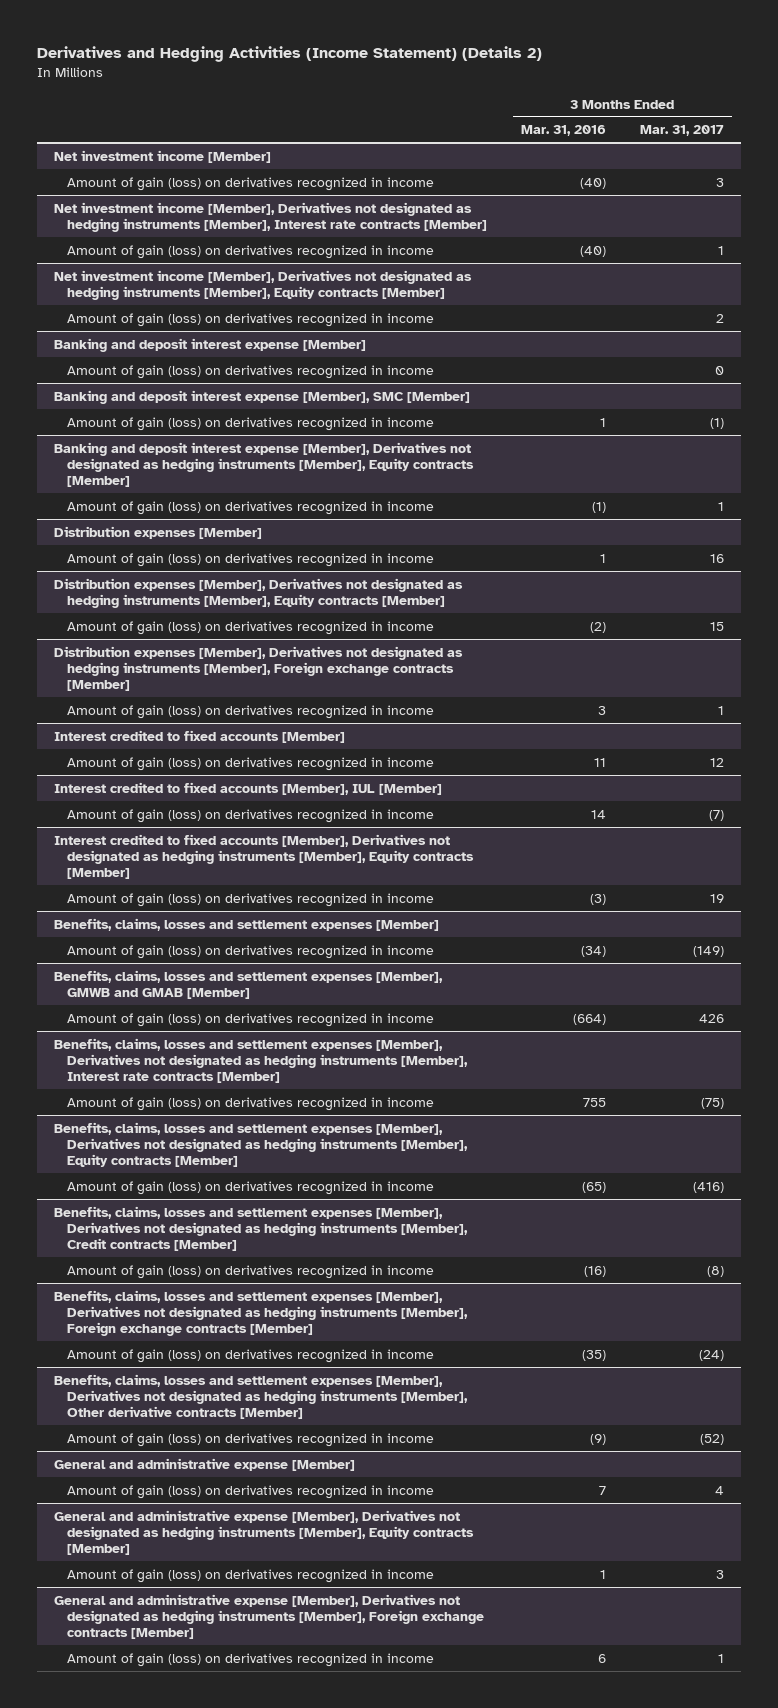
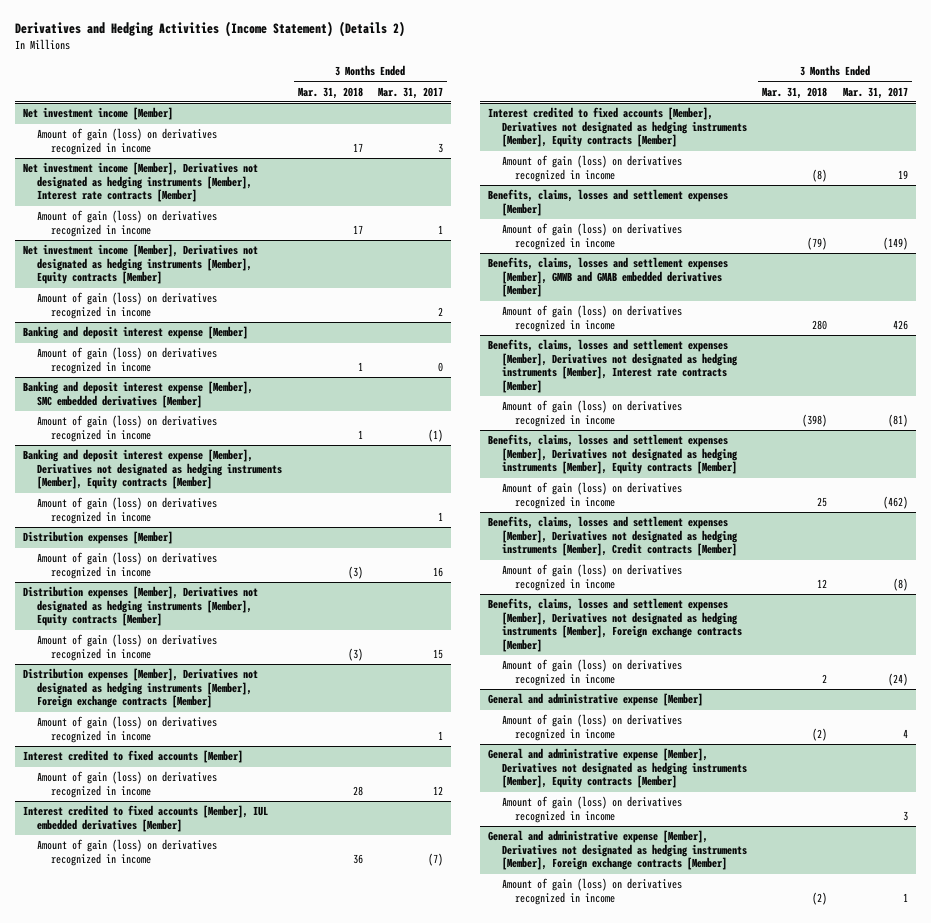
[521,125,607,137] Mar. 31, 2016 -> none
none -> [297,86,363,99] Mar. 31, 2018
[53,389,470,404] Banking and deposit interest expense [Member], SMC [Member] -> [23,381,254,408] Banking and deposit interest expense [Member], SMC embedded derivatives [Member]
[53,781,442,795] Interest credited to fixed accounts [Member], IUL [Member] -> [23,805,269,832] Interest credited to fixed accounts [Member], IUL embedded derivatives [Member]
[53,969,443,999] Benefits, claims, losses and settlement expenses [Member], GMWB and GMAB [Member] -> [487,257,728,298] Benefits, claims, losses and settlement expenses [Member], GMWB and GMAB embedded derivatives [Member]
[700,1097,724,1109] (75) -> [887,413,908,427] (81)
[692,1181,724,1193] (416) -> [882,495,908,509] (462)
[53,1373,469,1420] Benefits, claims, losses and settlement expenses [Member], Derivatives not designated as hedging instruments [Member], Other derivative contracts [Member] -> none
[67,1432,435,1447] Amount of gain (loss) on derivatives recognized in income -> none

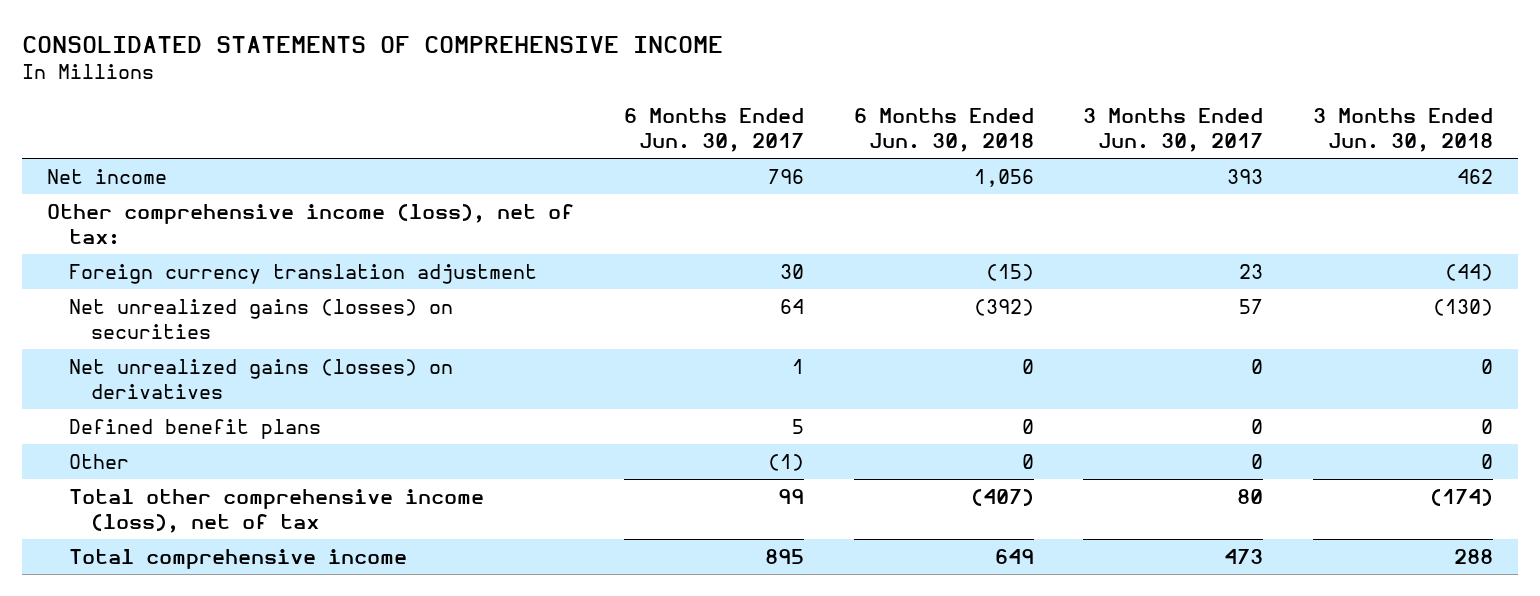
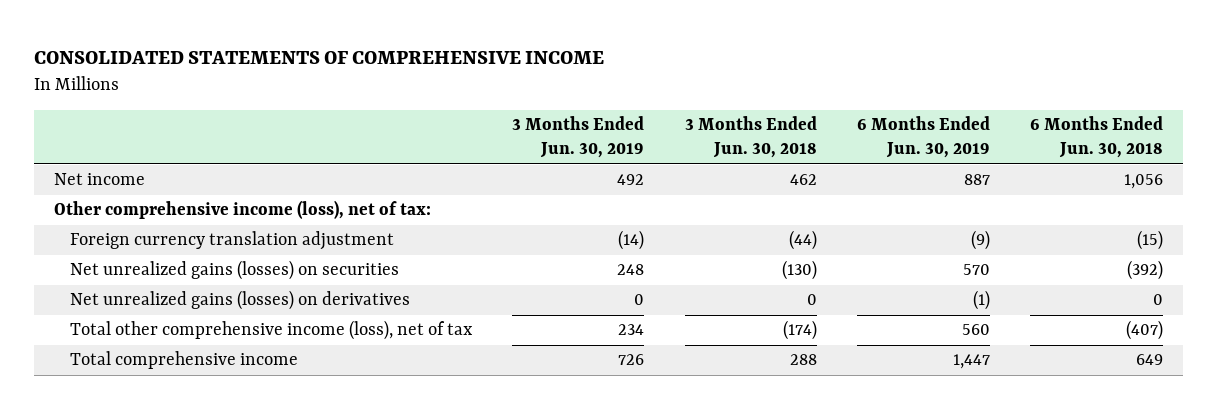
[623,108,804,153] 6 Months Ended Jun. 30, 2017 -> none
[1083,108,1264,153] 3 Months Ended Jun. 30, 2017 -> none
none -> [512,116,645,159] 3 Months Ended Jun. 30, 2019
none -> [856,116,990,159] 6 Months Ended Jun. 30, 2019
[69,418,322,439] Defined benefit plans -> none
[69,453,130,469] Other -> none

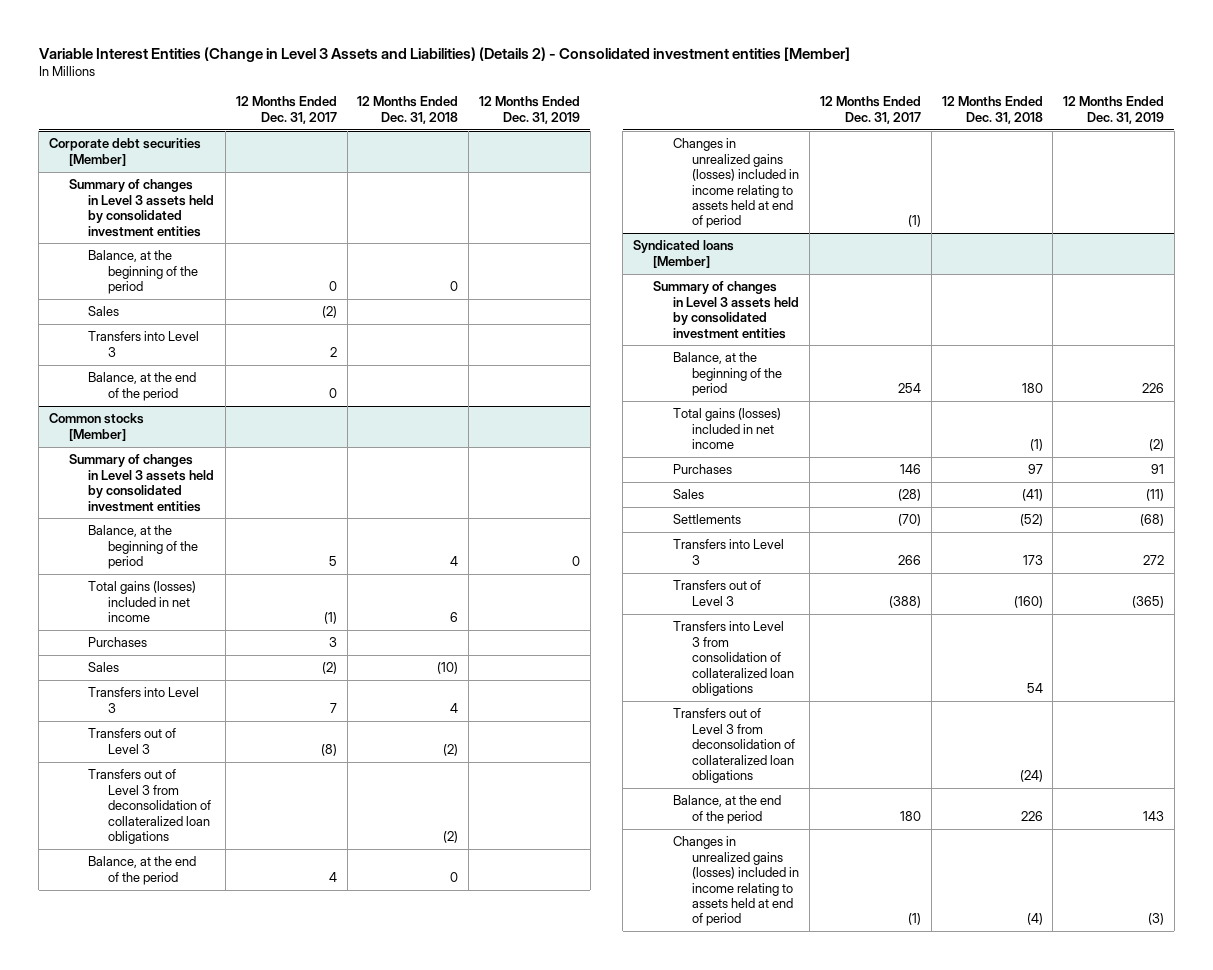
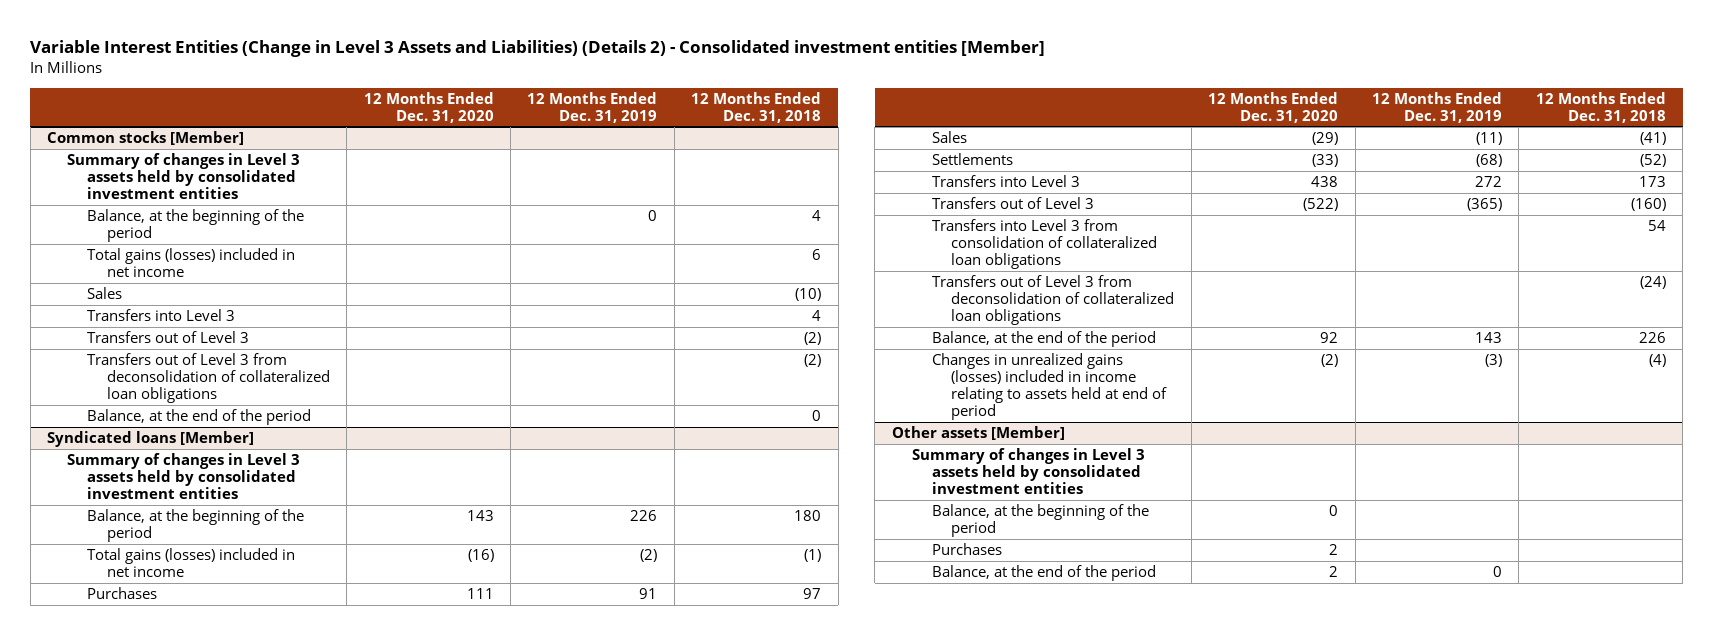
[235,96,337,124] 12 Months Ended Dec. 31, 2017 -> none
none -> [363,91,494,123] 12 Months Ended Dec. 31, 2020
[48,138,201,166] Corporate debt securities [Member] -> none
[68,179,215,237] Summary of changes in Level 3 assets held by consolidated investment entities -> none
[88,250,199,295] Balance, at the beginning of the period -> none
[88,306,120,317] Sales -> none
[88,331,200,357] Transfers into Level 3 -> none
[88,372,197,401] Balance, at the end of the period -> none
[88,637,148,648] Purchases -> none
[672,138,800,229] Changes in unrealized gains (losses) included in income relating to assets held at end of period -> none
none -> [891,426,1065,441] Other assets [Member]
none -> [911,448,1145,495] Summary of changes in Level 3 assets held by consolidated investment entities
none -> [931,504,1149,538] Balance, at the beginning of the period
none -> [931,543,1002,556] Purchases
none -> [931,565,1156,582] Balance, at the end of the period

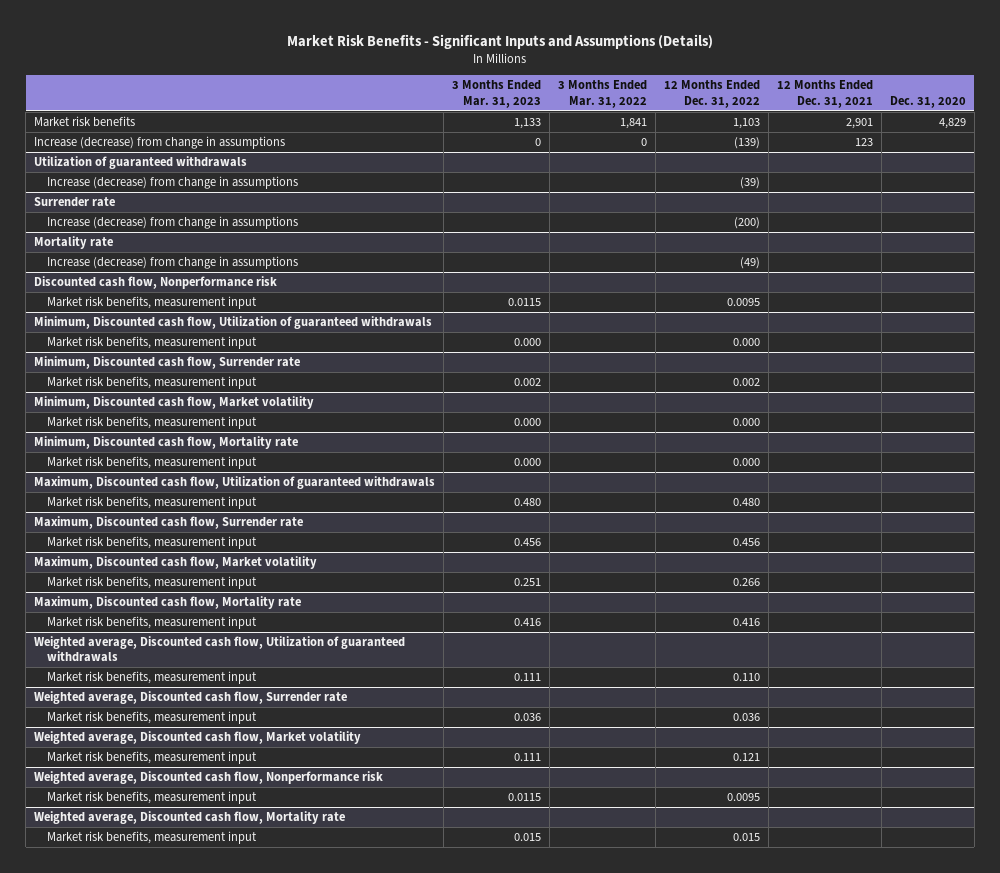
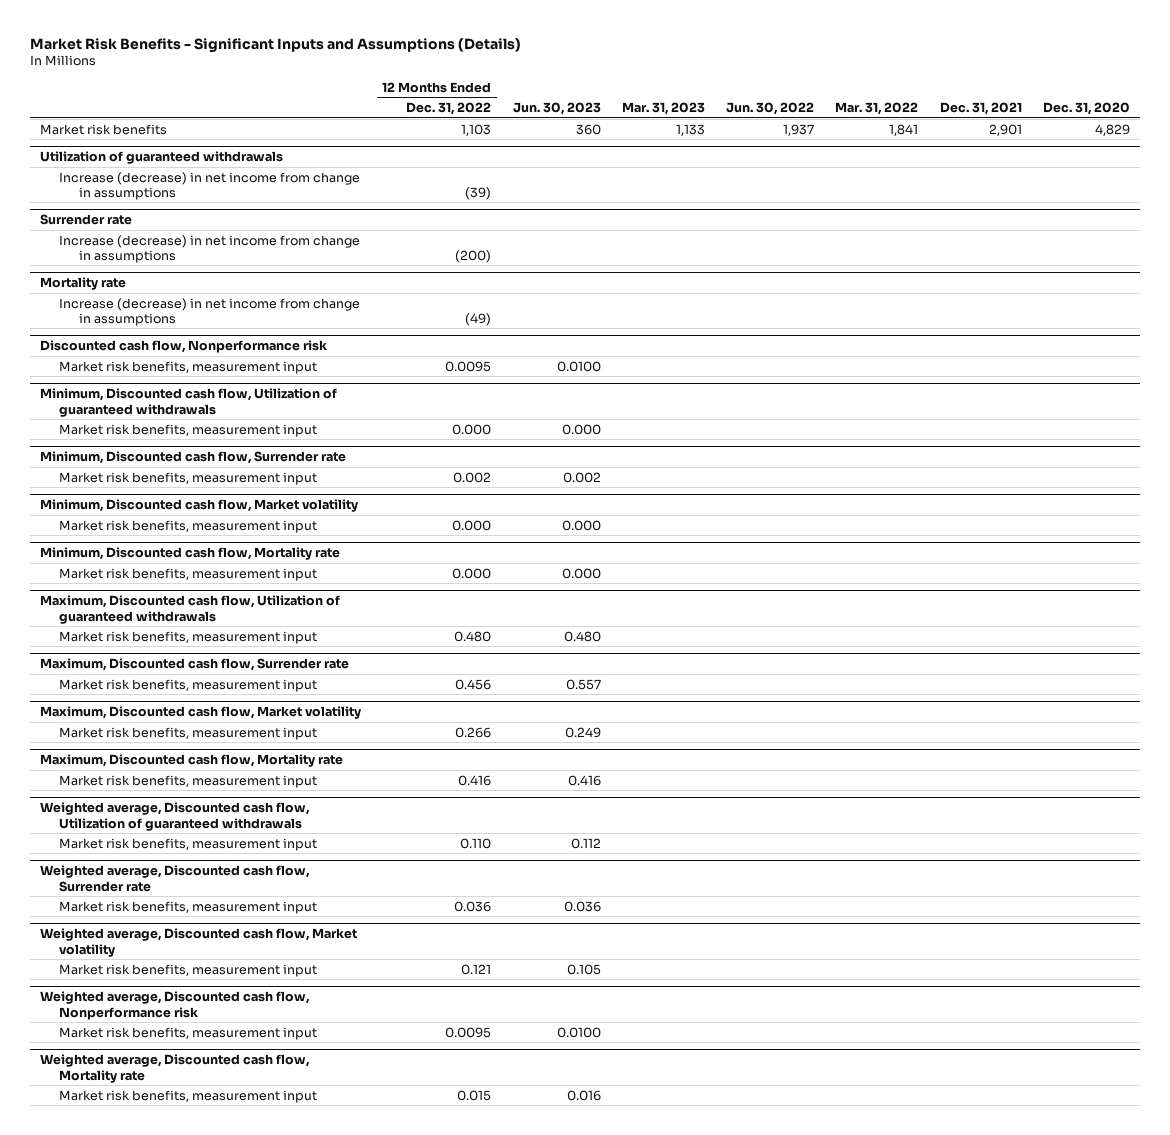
[452,80,542,108] 3 Months Ended Mar. 31, 2023 -> none
[558,80,648,108] 3 Months Ended Mar. 31, 2022 -> none
[776,80,873,108] 12 Months Ended Dec. 31, 2021 -> none
none -> [512,102,601,116] Jun. 30, 2023
none -> [621,102,705,116] Mar. 31, 2023
none -> [726,102,815,116] Jun. 30, 2022
none -> [835,102,919,116] Mar. 31, 2022
none -> [939,102,1022,116] Dec. 31, 2021
[34,136,286,150] Increase (decrease) from change in assumptions -> none
[47,176,299,190] Increase (decrease) from change in assumptions -> [59,171,361,200] Increase (decrease) in net income from change in assumptions
[47,216,299,230] Increase (decrease) from change in assumptions -> [59,234,361,263] Increase (decrease) in net income from change in assumptions
[47,256,299,270] Increase (decrease) from change in assumptions -> [59,297,361,326] Increase (decrease) in net income from change in assumptions

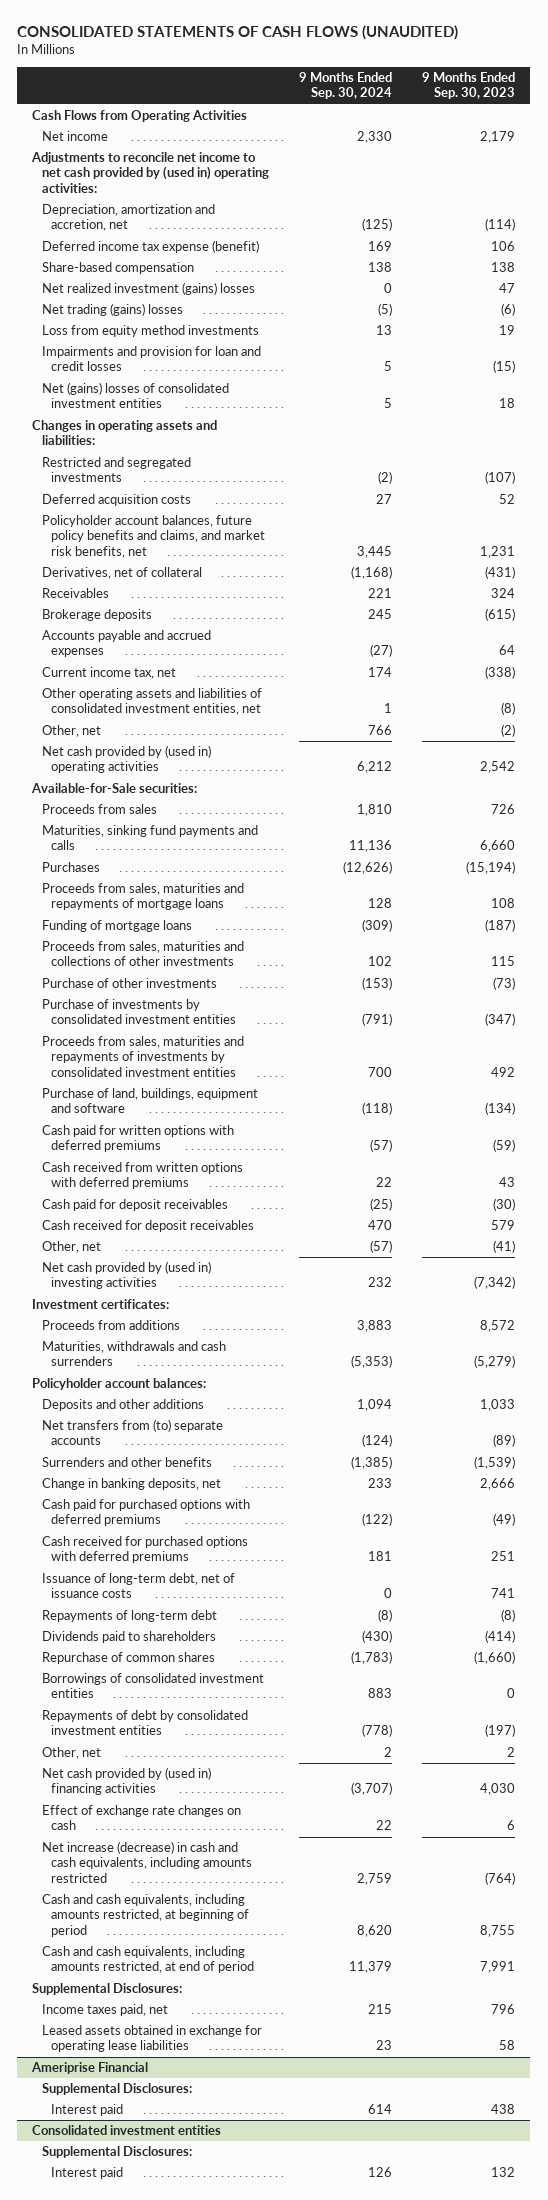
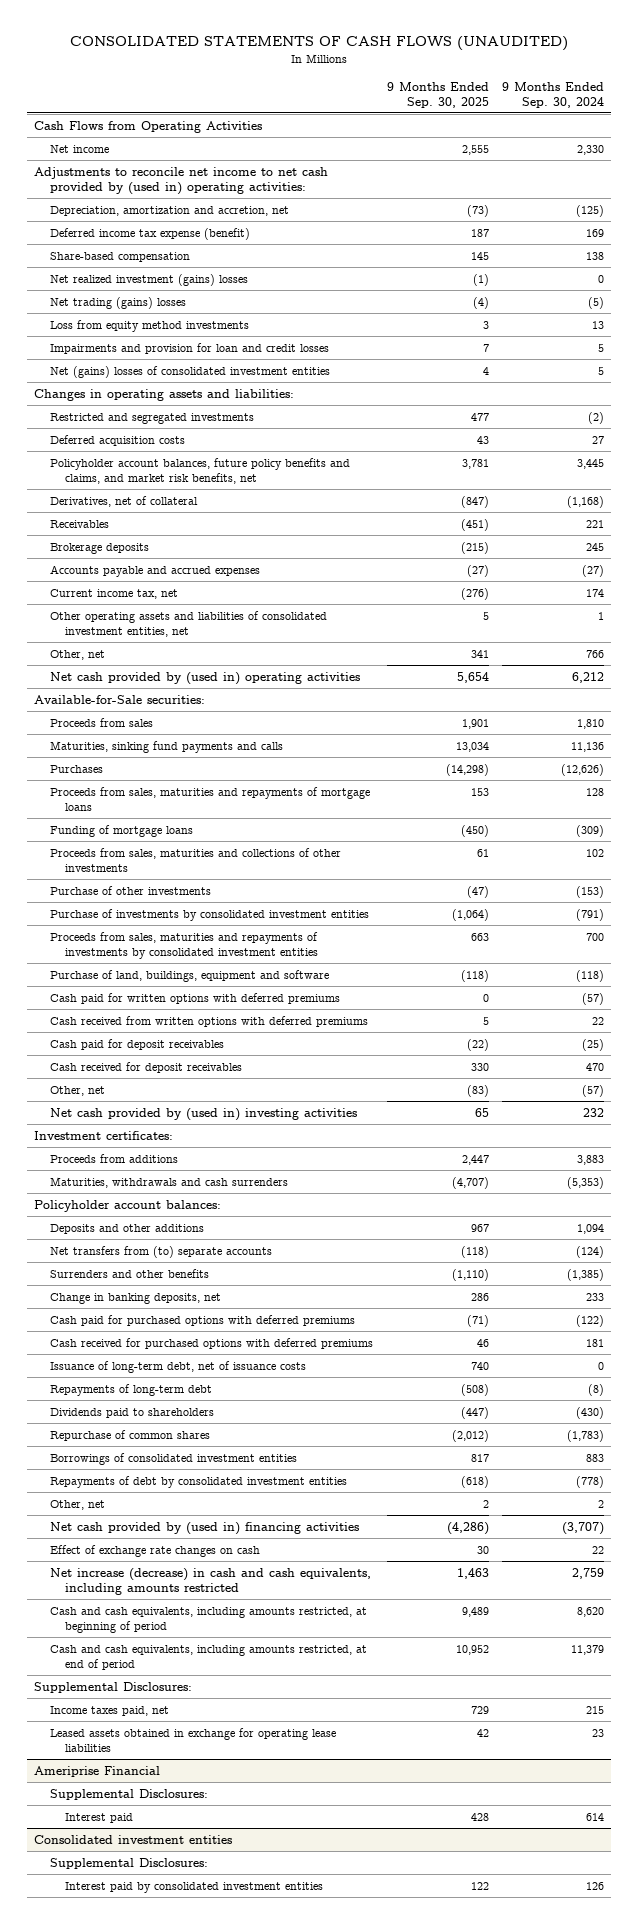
[422,72,516,100] 9 Months Ended Sep. 30, 2023 -> none
none -> [386,81,489,108] 9 Months Ended Sep. 30, 2025
[51,2167,124,2180] Interest paid -> [64,1881,323,1893] Interest paid by consolidated investment entities

